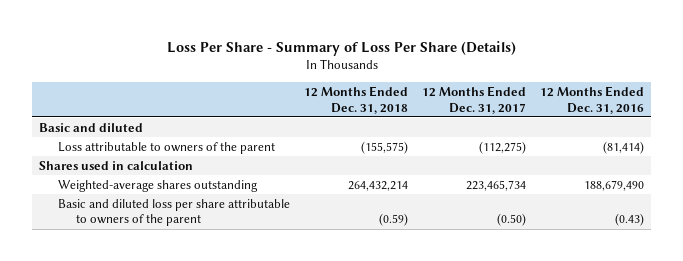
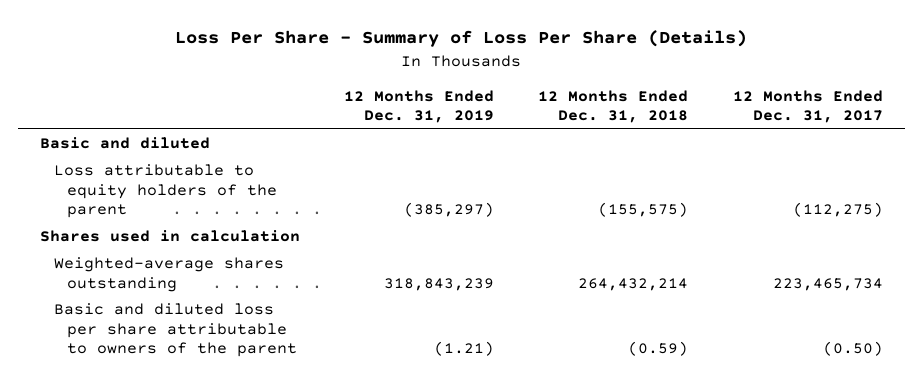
[540,85,645,114] 12 Months Ended Dec. 31, 2016 -> none
none -> [344,89,495,124] 12 Months Ended Dec. 31, 2019
[57,141,275,154] Loss attributable to owners of the parent -> [53,164,278,219] Loss attributable to equity holders of the parent

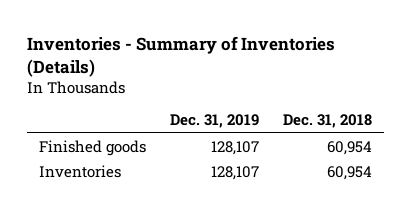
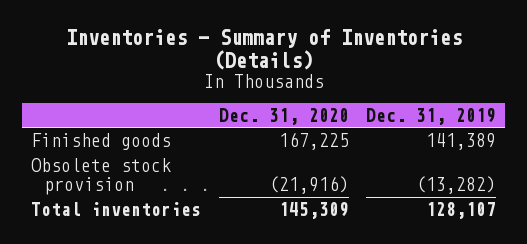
[283,114,373,129] Dec. 31, 2018 -> none
none -> [218,107,349,125] Dec. 31, 2020
[210,140,259,155] 128,107 -> [426,133,497,151] 141,389
none -> [31,158,172,196] Obsolete stock provision
[38,164,121,178] Inventories -> [31,202,202,217] Total inventories

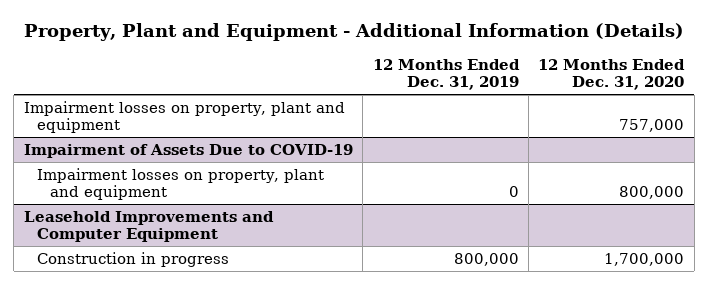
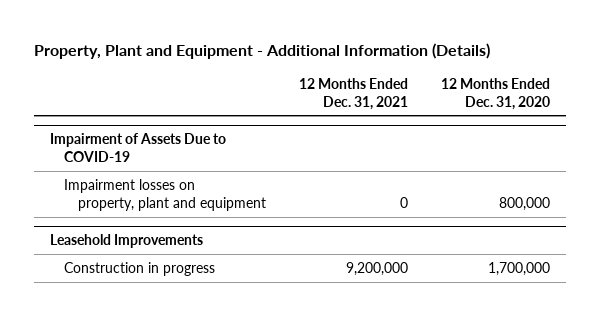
[372,59,520,91] 12 Months Ended Dec. 31, 2019 -> none
none -> [298,77,408,110] 12 Months Ended Dec. 31, 2021
[23,100,345,134] Impairment losses on property, plant and equipment -> none
[23,210,274,243] Leasehold Improvements and Computer Equipment -> none
none -> [50,233,204,248] Leasehold Improvements

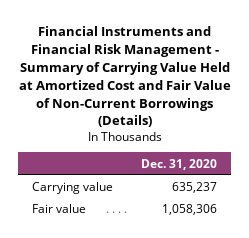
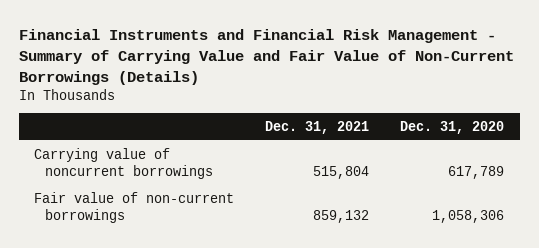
[18,26,231,128] Financial Instruments and Financial Risk Management - Summary of Carrying Value Held at Amortized Cost and Fair Value of Non-Current Borrowings (Details) -> [18,28,514,85] Financial Instruments and Financial Risk Management - Summary of Carrying Value and Fair Value of Non-Current Borrowings (Details)
none -> [265,121,370,135] Dec. 31, 2021
[32,182,114,195] Carrying value -> [34,147,214,180] Carrying value of noncurrent borrowings
[172,182,218,194] 635,237 -> [448,166,505,180] 617,789
[32,204,87,214] Fair value -> [34,191,235,224] Fair value of non-current borrowings

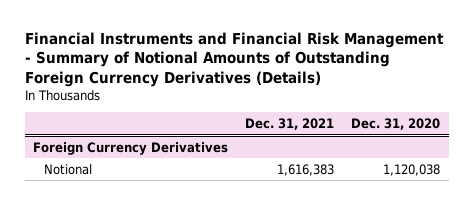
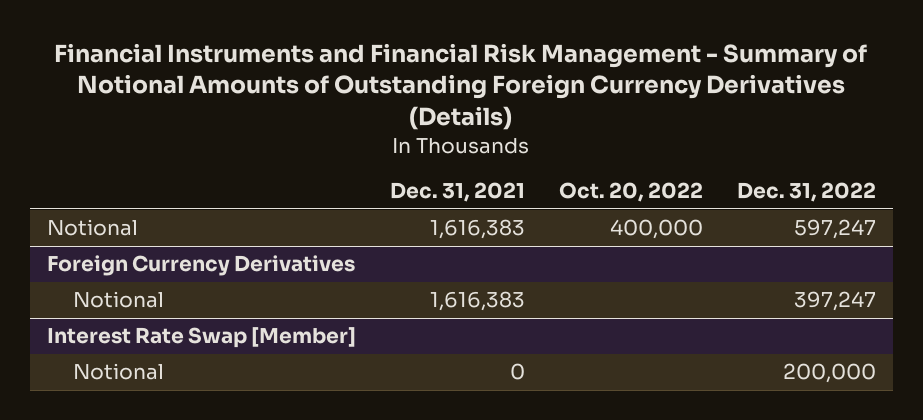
[351,117,441,130] Dec. 31, 2020 -> none
none -> [558,182,703,203] Oct. 20, 2022
none -> [736,182,876,203] Dec. 31, 2022
none -> [46,219,138,237] Notional
none -> [46,327,356,349] Interest Rate Swap [Member]
none -> [72,363,164,381] Notional

